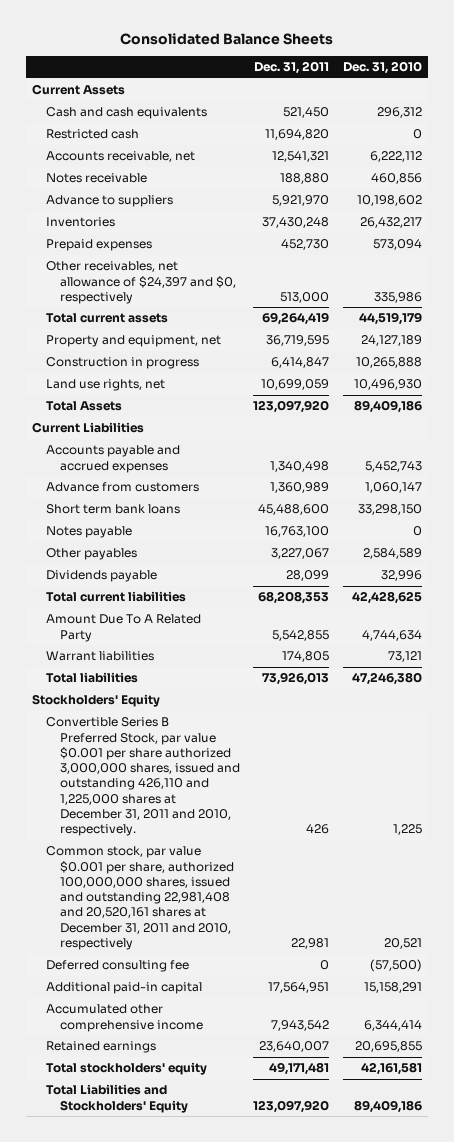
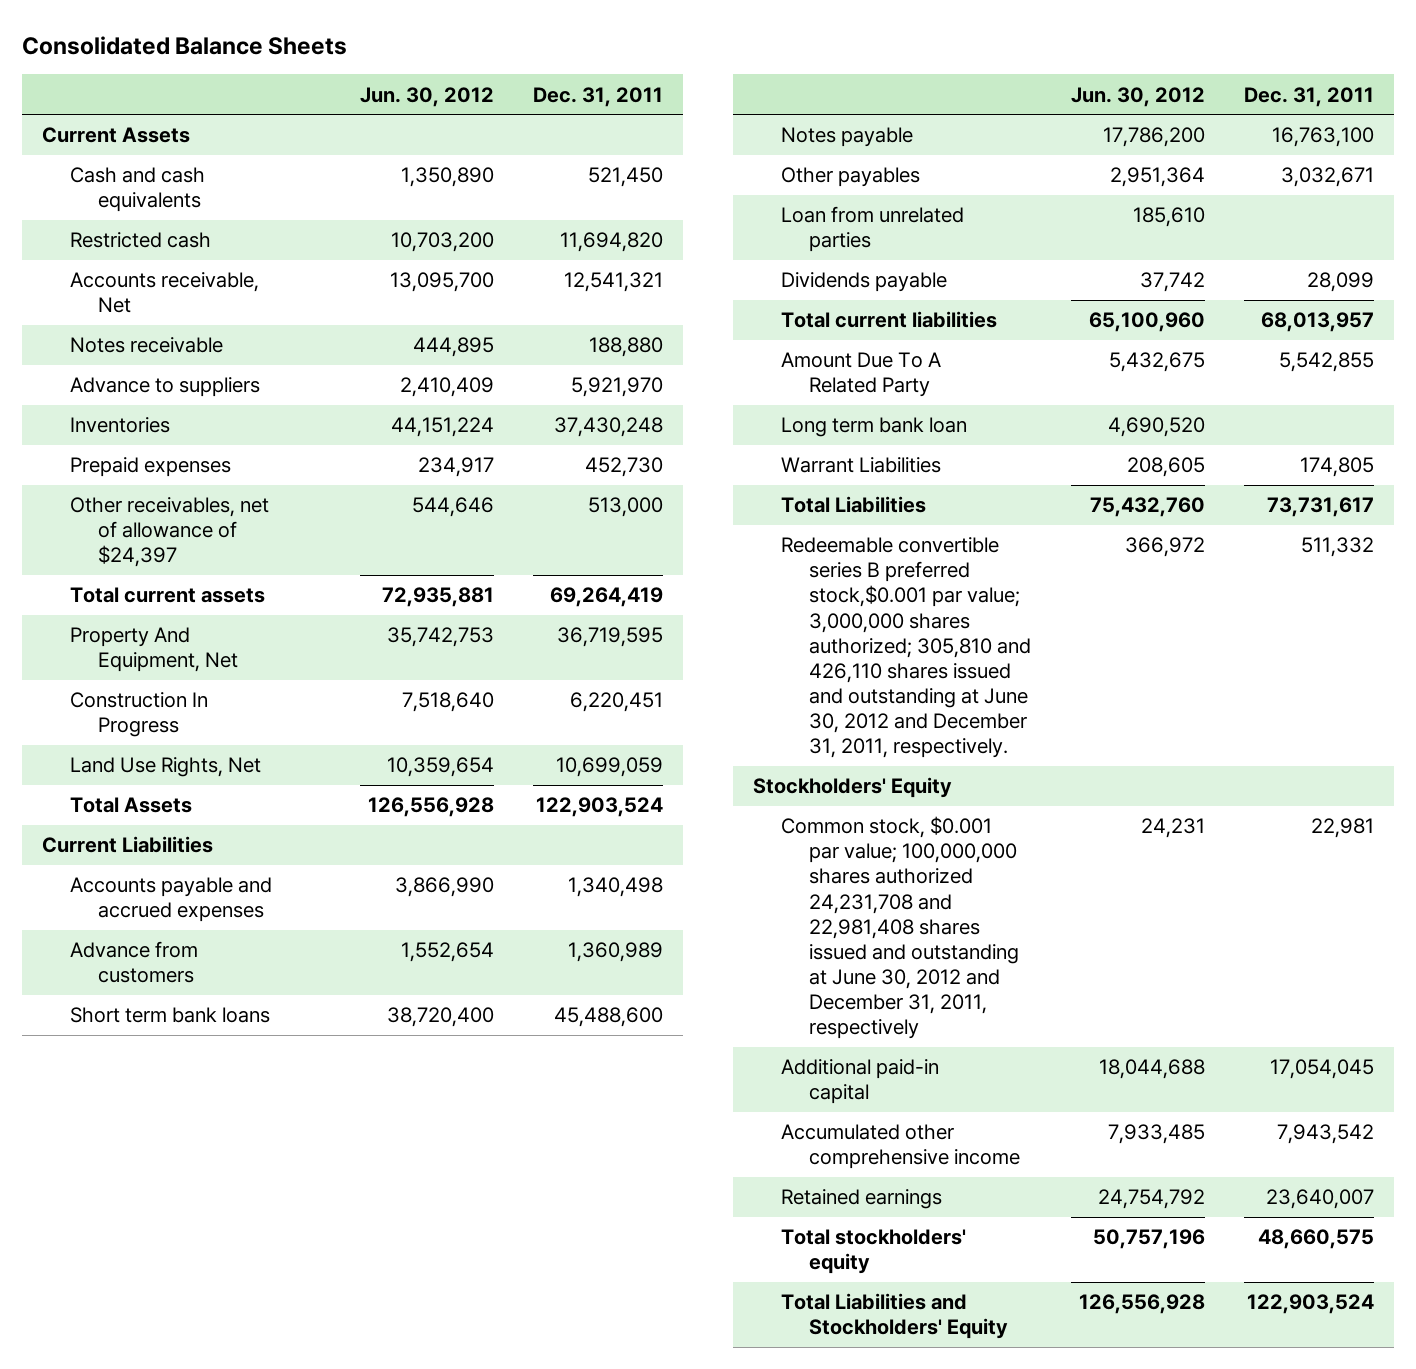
[342,61,422,75] Dec. 31, 2010 -> none
none -> [359,86,494,107] Jun. 30, 2012
[46,151,196,163] Accounts receivable, net -> [70,272,260,314] Accounts receivable, Net
[46,261,237,304] Other receivables, net allowance of $24,397 and $0, respectively -> [70,497,270,568] Other receivables, net of allowance of $24,397
[46,335,222,348] Property and equipment, net -> [70,627,239,673] Property And Equipment, Net
[46,357,200,370] Construction in progress -> [70,692,209,738] Construction In Progress
[271,357,330,369] 6,414,847 -> [570,692,664,713] 6,220,451
[46,379,166,392] Land use rights, net -> [70,757,262,778] Land Use Rights, Net
[253,400,330,414] 123,097,920 -> [536,797,664,818] 122,903,524
[271,548,330,560] 3,227,067 -> [1281,167,1375,188] 3,032,671
none -> [781,206,965,253] Loan from unrelated parties
[258,591,330,605] 68,208,353 -> [1261,312,1375,333] 68,013,957
none -> [781,417,968,438] Long term bank loan
[46,651,155,662] Warrant liabilities -> [781,457,942,474] Warrant Liabilities
[46,672,139,684] Total liabilities -> [781,496,927,514] Total Liabilities
[262,672,330,686] 73,926,013 -> [1267,497,1375,518] 73,731,617
none -> [781,537,1032,758] Redeemable convertible series B preferred stock,$0.001 par value; 3,000,000 shares authorized; 305,810 and 426,110 shares issued and outstanding at June 30, 2012 and December 31, 2011, respectively.
[46,717,241,837] Convertible Series B Preferred Stock, par value $0.001 per share authorized 3,000,000 shares, issued and outstanding 426,110 and 1,225,000 shares at December 31, 2011 and 2010, respectively. -> none
[46,960,190,973] Deferred consulting fee -> none
[46,846,235,951] Common stock, par value $0.001 per share, authorized 100,000,000 shares, issued and outstanding 22,981,408 and 20,520,161 shares at December 31, 2011 and 2010, respectively -> [781,816,1020,1039] Common stock, $0.001 par value; 100,000,000 shares authorized 24,231,708 and 22,981,408 shares issued and outstanding at June 30, 2012 and December 31, 2011, respectively
[268,982,330,994] 17,564,951 -> [1270,1059,1375,1080] 17,054,045
[269,1062,330,1076] 49,171,481 -> [1258,1229,1375,1250] 48,660,575
[253,1099,330,1113] 123,097,920 -> [1247,1294,1375,1315] 122,903,524

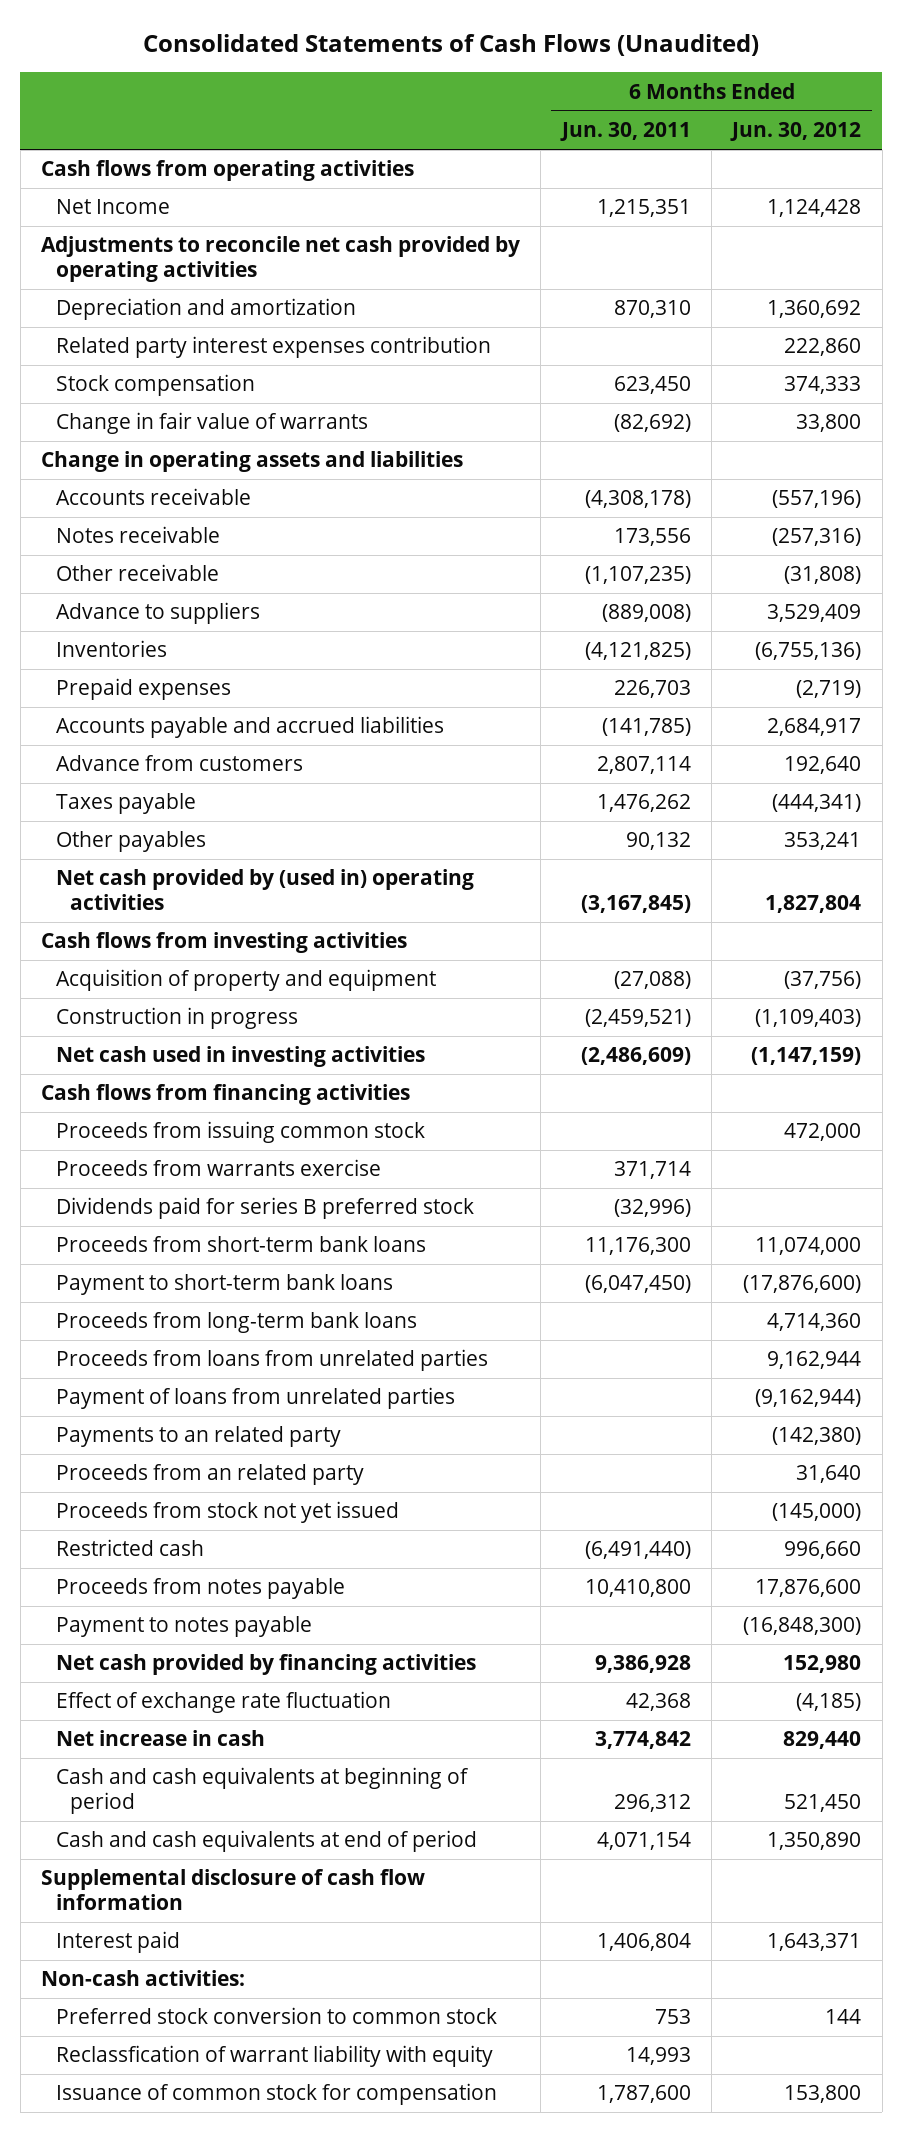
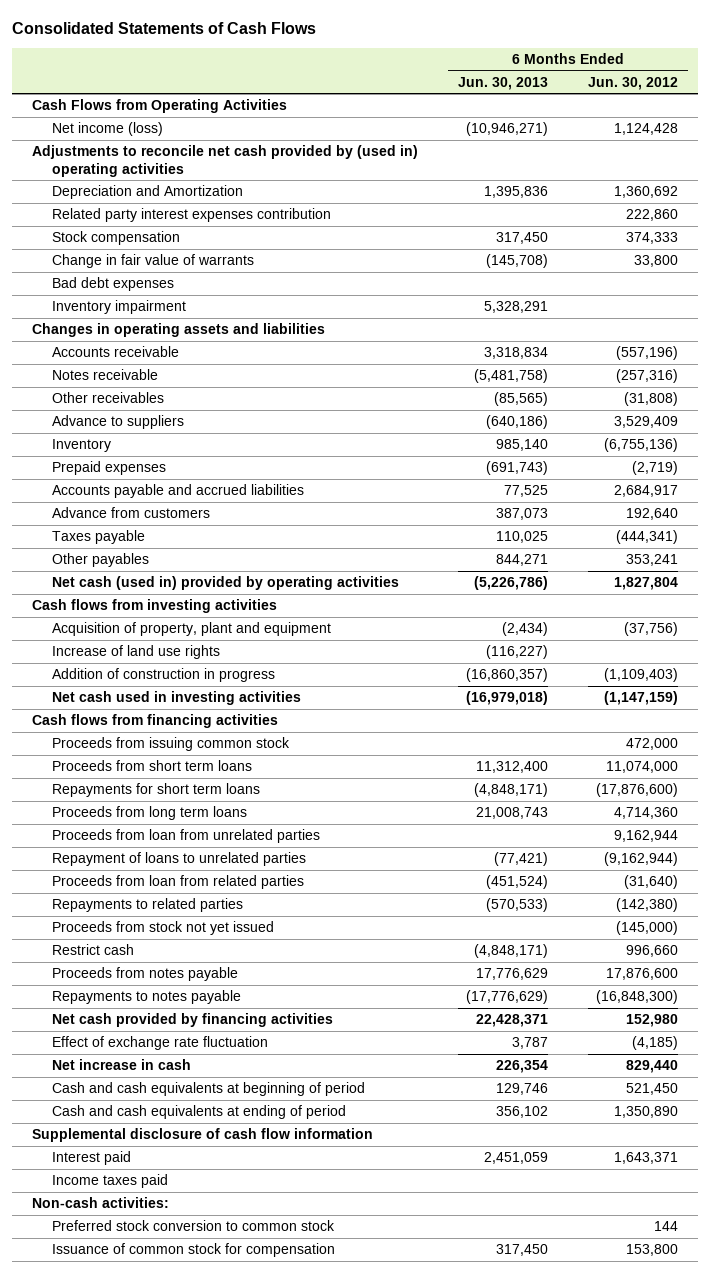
[143,33,760,56] Consolidated Statements of Cash Flows (Unaudited) -> [11,21,316,34] Consolidated Statements of Cash Flows
[559,122,691,142] Jun. 30, 2011 -> none
none -> [457,76,548,90] Jun. 30, 2013
[41,160,415,182] Cash flows from operating activities -> [31,99,287,114] Cash Flows from Operating Activities
[55,199,170,215] Net Income -> [51,122,163,137] Net income (loss)
[41,236,521,282] Adjustments to reconcile net cash provided by operating activities -> [31,145,418,177] Adjustments to reconcile net cash provided by (used in) operating activities
[55,298,356,321] Depreciation and amortization -> [51,185,243,200] Depreciation and Amortization
none -> [51,277,174,292] Bad debt expenses
none -> [51,300,186,315] Inventory impairment
[41,451,464,473] Change in operating assets and liabilities -> [31,323,325,338] Changes in operating assets and liabilities
[55,564,219,582] Other receivable -> [51,392,164,404] Other receivables
[55,640,167,658] Inventories -> [51,439,111,453] Inventory
[55,869,474,910] Net cash provided by (used in) operating activities -> [51,576,399,591] Net cash (used in) provided by operating activities
[55,969,436,992] Acquisition of property and equipment -> [51,622,331,637] Acquisition of property, plant and equipment
none -> [51,645,220,660] Increase of land use rights
[55,1007,298,1030] Construction in progress -> [51,668,275,683] Addition of construction in progress
[55,1159,381,1177] Proceeds from warrants exercise -> none
[55,1197,474,1220] Dividends paid for series B preferred stock -> none
[55,1464,364,1486] Proceeds from an related party -> none
[55,1236,426,1253] Proceeds from short-term bank loans -> [51,760,252,772] Proceeds from short term loans
[55,1274,393,1296] Payment to short-term bank loans -> [51,783,260,798] Repayments for short term loans
[55,1312,417,1334] Proceeds from long-term bank loans -> [51,806,247,821] Proceeds from long term loans
[55,1349,488,1372] Proceeds from loans from unrelated parties -> [51,829,320,844] Proceeds from loan from unrelated parties
none -> [51,852,306,867] Repayment of loans to unrelated parties
[55,1387,455,1410] Payment of loans from unrelated parties -> [51,875,304,890] Proceeds from loan from related parties
[755,1389,862,1408] (9,162,944) -> [623,875,678,890] (31,640)
[55,1426,341,1448] Payments to an related party -> [51,898,243,913] Repayments to related parties
[55,1539,204,1557] Restricted cash -> [51,944,134,956] Restrict cash
[55,1616,312,1638] Payment to notes payable -> [51,990,241,1005] Repayments to notes payable
[55,1830,477,1853] Cash and cash equivalents at end of period -> [51,1105,346,1120] Cash and cash equivalents at ending of period
none -> [51,1174,168,1189] Income taxes paid
[55,2045,493,2068] Reclassfication of warrant liability with equity -> none

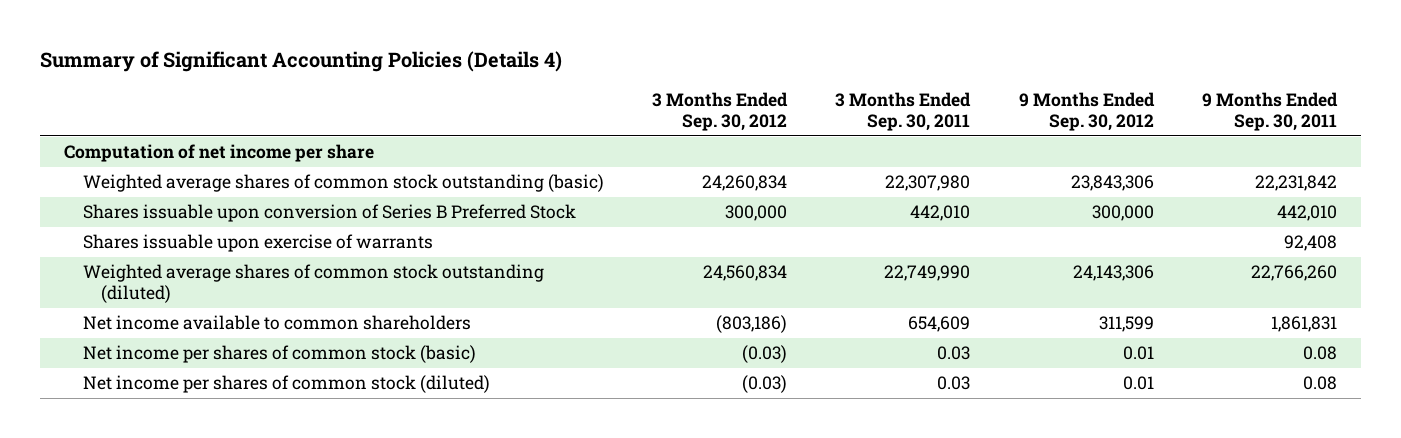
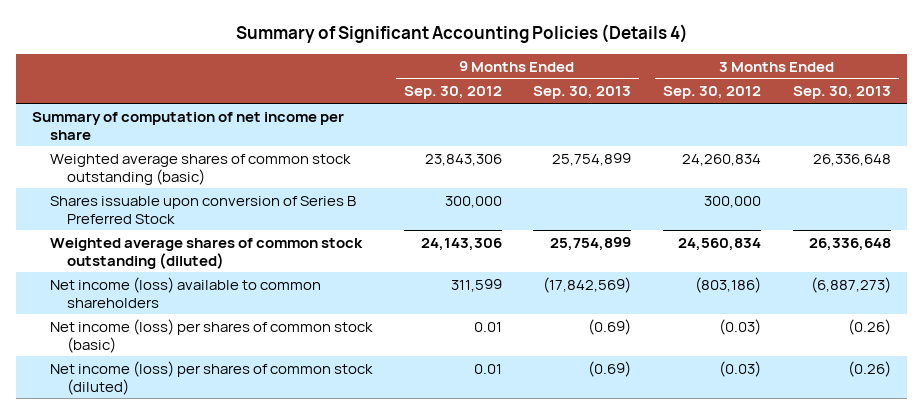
[835,92,972,132] 3 Months Ended Sep. 30, 2011 -> none
[1201,92,1338,132] 9 Months Ended Sep. 30, 2011 -> none
none -> [533,86,632,100] Sep. 30, 2013
none -> [793,86,892,100] Sep. 30, 2013
[63,144,374,163] Computation of net income per share -> [32,111,345,140] Summary of computation of net income per share
[82,234,433,253] Shares issuable upon exercise of warrants -> none
[82,315,471,331] Net income available to common shareholders -> [49,276,321,308] Net income (loss) available to common shareholders
[82,345,476,364] Net income per shares of common stock (basic) -> [49,318,373,353] Net income (loss) per shares of common stock (basic)
[82,375,490,394] Net income per shares of common stock (diluted) -> [49,360,373,395] Net income (loss) per shares of common stock (diluted)

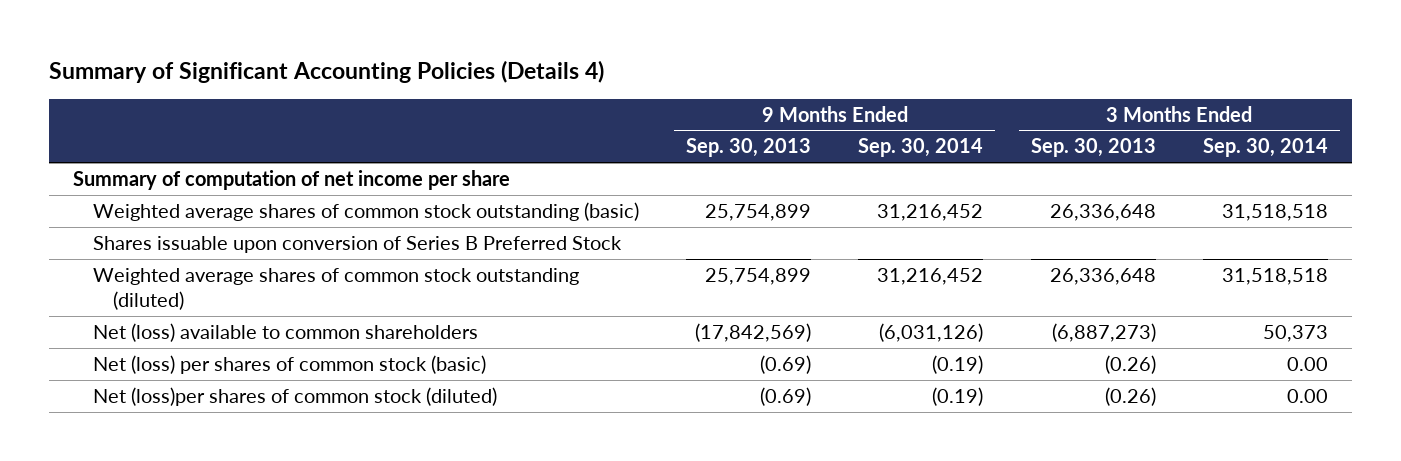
[403,86,502,100] Sep. 30, 2012 -> none
[663,86,762,100] Sep. 30, 2012 -> none
none -> [858,138,984,158] Sep. 30, 2014
none -> [1203,138,1329,158] Sep. 30, 2014
[49,276,321,308] Net income (loss) available to common shareholders -> [92,322,478,342] Net (loss) available to common shareholders
[49,318,373,353] Net income (loss) per shares of common stock (basic) -> [92,354,486,374] Net (loss) per shares of common stock (basic)
[49,360,373,395] Net income (loss) per shares of common stock (diluted) -> [92,386,497,406] Net (loss)per shares of common stock (diluted)

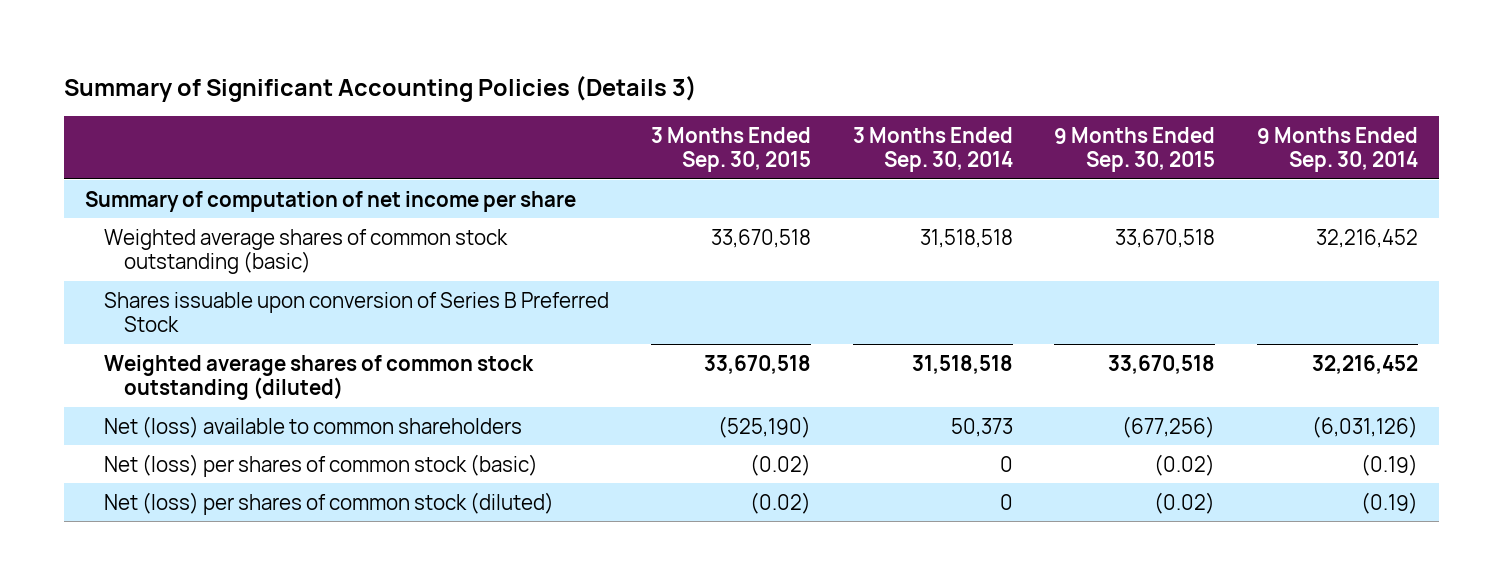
[49,60,605,84] Summary of Significant Accounting Policies (Details 4) -> [63,75,697,102] Summary of Significant Accounting Policies (Details 3)
[686,138,812,158] Sep. 30, 2013 -> none
[1030,138,1156,158] Sep. 30, 2013 -> none
none -> [650,126,811,173] 3 Months Ended Sep. 30, 2015
none -> [1054,126,1216,173] 9 Months Ended Sep. 30, 2015
[877,203,984,221] 31,216,452 -> [1315,228,1418,248] 32,216,452
[877,267,984,285] 31,216,452 -> [1311,354,1418,374] 32,216,452
[1287,356,1329,371] 0.00 -> [999,455,1013,472] 0
[92,386,497,406] Net (loss)per shares of common stock (diluted) -> [104,491,555,515] Net (loss) per shares of common stock (diluted)
[1287,388,1329,403] 0.00 -> [999,493,1013,510] 0

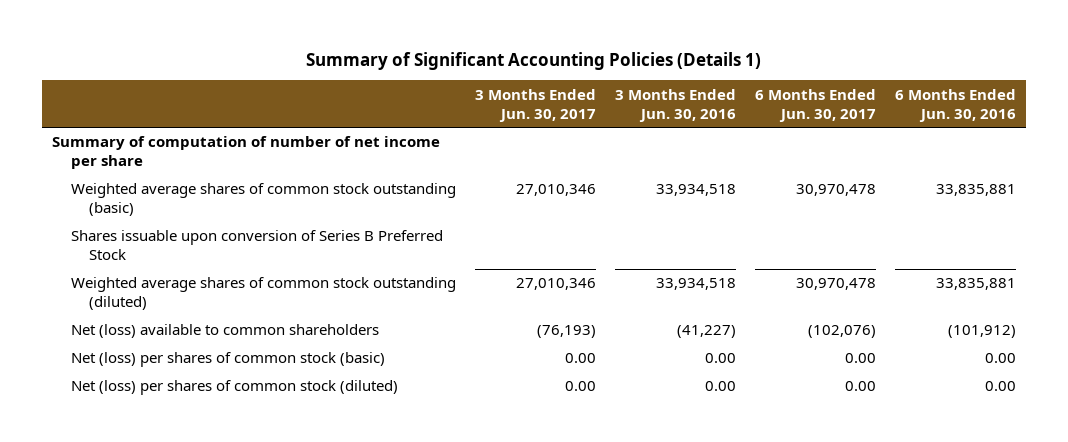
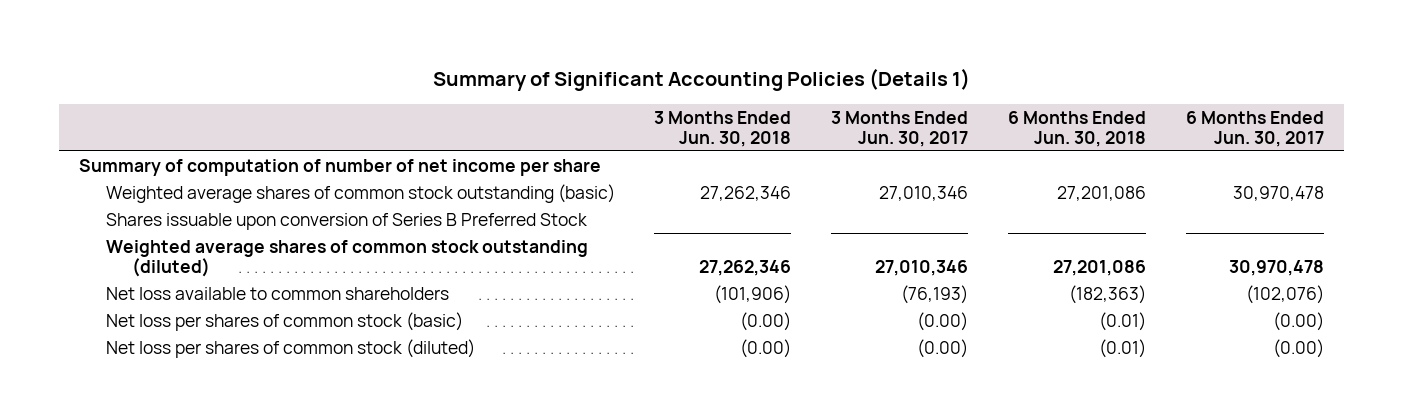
[614,88,736,122] 3 Months Ended Jun. 30, 2016 -> none
[894,88,1016,122] 6 Months Ended Jun. 30, 2016 -> none
none -> [654,110,792,147] 3 Months Ended Jun. 30, 2018
none -> [1007,110,1146,147] 6 Months Ended Jun. 30, 2018
[70,324,379,339] Net (loss) available to common shareholders -> [105,286,449,300] Net loss available to common shareholders
[70,352,385,368] Net (loss) per shares of common stock (basic) -> [105,311,463,331] Net loss per shares of common stock (basic)
[564,353,596,364] 0.00 -> [917,311,969,331] (0.00)
[844,353,876,364] 0.00 -> [1272,311,1324,331] (0.00)
[70,380,398,396] Net (loss) per shares of common stock (diluted) -> [105,338,475,358] Net loss per shares of common stock (diluted)
[564,381,596,392] 0.00 -> [917,338,969,358] (0.00)
[844,381,876,392] 0.00 -> [1272,338,1324,358] (0.00)

